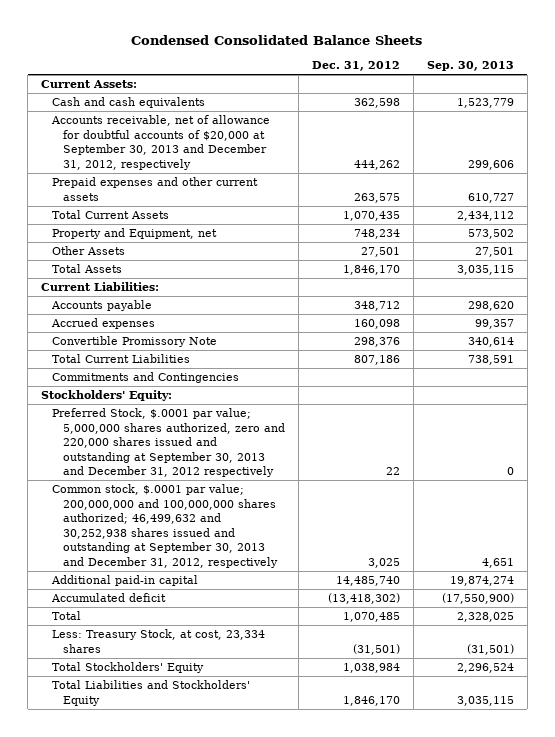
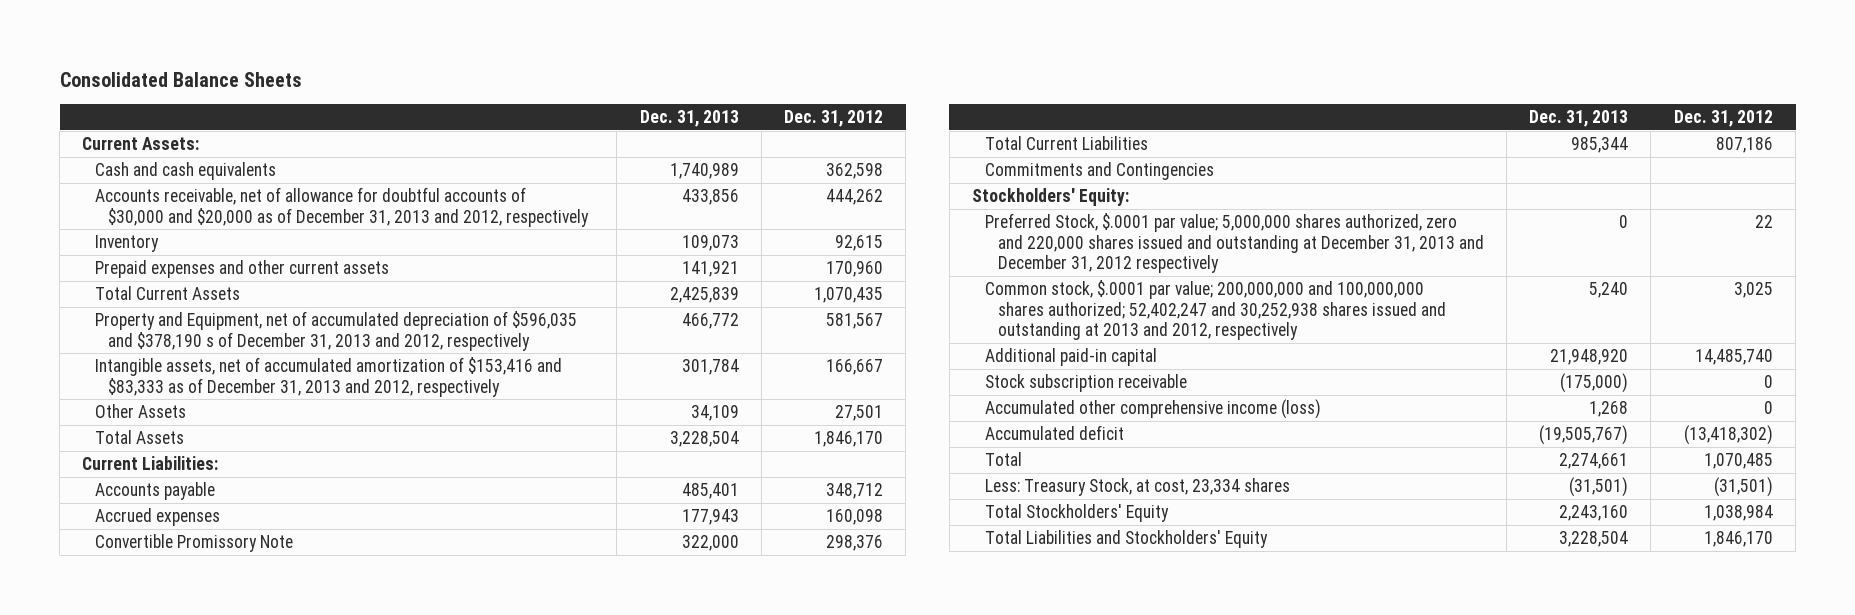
[131,35,423,46] Condensed Consolidated Balance Sheets -> [59,71,302,87] Consolidated Balance Sheets
[426,61,514,72] Sep. 30, 2013 -> none
none -> [639,110,739,128] Dec. 31, 2013
[51,115,271,170] Accounts receivable, net of allowance for doubtful accounts of $20,000 at September 30, 2013 and December 31, 2012, respectively -> [95,187,590,227] Accounts receivable, net of allowance for doubtful accounts of $30,000 and $20,000 as of December 31, 2013 and 2012, respectively
none -> [95,235,160,253] Inventory
[354,192,401,203] 263,575 -> [826,261,884,278] 170,960
[52,228,218,240] Property and Equipment, net -> [95,311,578,351] Property and Equipment, net of accumulated depreciation of $596,035 and $378,190 s of December 31, 2013 and 2012, respectively
[354,229,401,240] 748,234 -> [826,313,884,330] 581,567
none -> [95,357,563,397] Intangible assets, net of accumulated amortization of $153,416 and $83,333 as of December 31, 2013 and 2012, respectively
[52,408,286,478] Preferred Stock, $.0001 par value; 5,000,000 shares authorized, zero and 220,000 shares issued and outstanding at September 30, 2013 and December 31, 2012 respectively -> [984,213,1484,273] Preferred Stock, $.0001 par value; 5,000,000 shares authorized, zero and 220,000 shares issued and outstanding at December 31, 2013 and December 31, 2012 respectively
[52,484,279,568] Common stock, $.0001 par value; 200,000,000 and 100,000,000 shares authorized; 46,499,632 and 30,252,938 shares issued and outstanding at September 30, 2013 and December 31, 2012, respectively -> [984,280,1446,340] Common stock, $.0001 par value; 200,000,000 and 100,000,000 shares authorized; 52,402,247 and 30,252,938 shares issued and outstanding at 2013 and 2012, respectively
none -> [984,374,1187,393] Stock subscription receivable
none -> [984,399,1321,420] Accumulated other comprehensive income (loss)

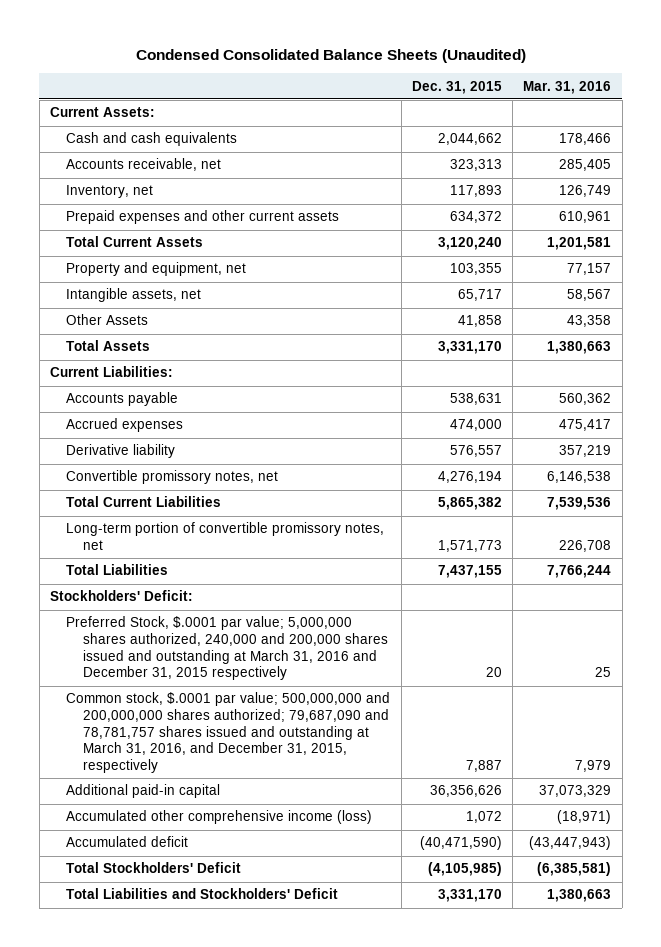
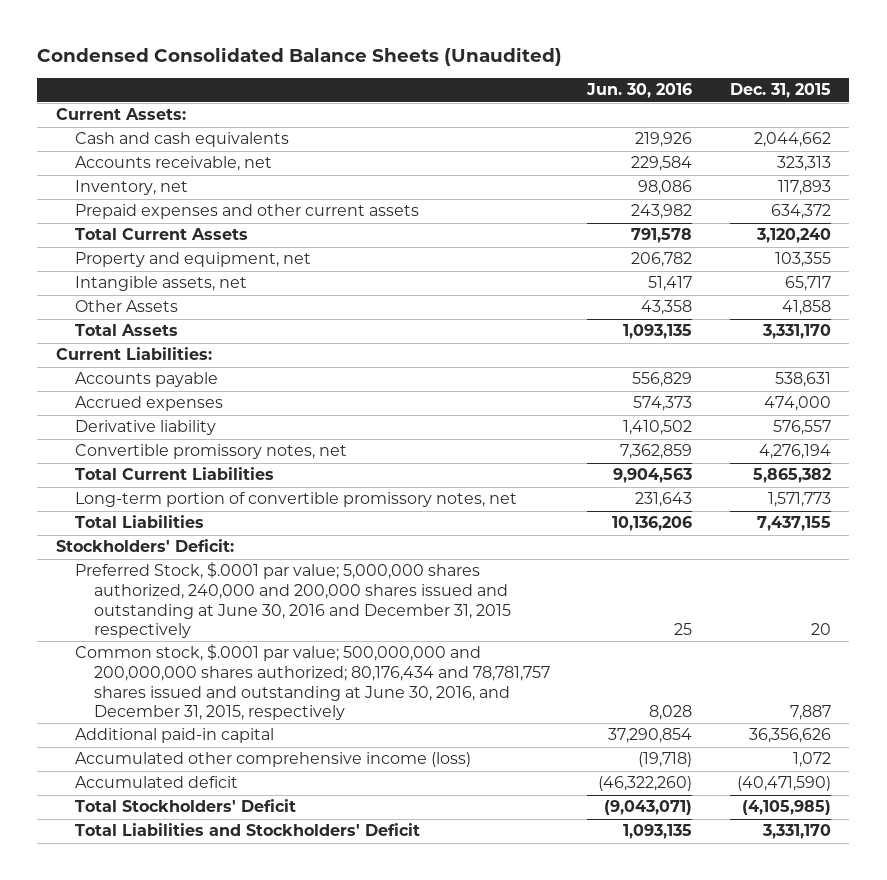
[523,80,612,94] Mar. 31, 2016 -> none
none -> [586,83,693,99] Jun. 30, 2016
[66,616,388,681] Preferred Stock, $.0001 par value; 5,000,000 shares authorized, 240,000 and 200,000 shares issued and outstanding at March 31, 2016 and December 31, 2015 respectively -> [74,562,511,639] Preferred Stock, $.0001 par value; 5,000,000 shares authorized, 240,000 and 200,000 shares issued and outstanding at June 30, 2016 and December 31, 2015 respectively
[66,692,391,773] Common stock, $.0001 par value; 500,000,000 and 200,000,000 shares authorized; 79,687,090 and 78,781,757 shares issued and outstanding at March 31, 2016, and December 31, 2015, respectively -> [74,644,550,721] Common stock, $.0001 par value; 500,000,000 and 200,000,000 shares authorized; 80,176,434 and 78,781,757 shares issued and outstanding at June 30, 2016, and December 31, 2015, respectively

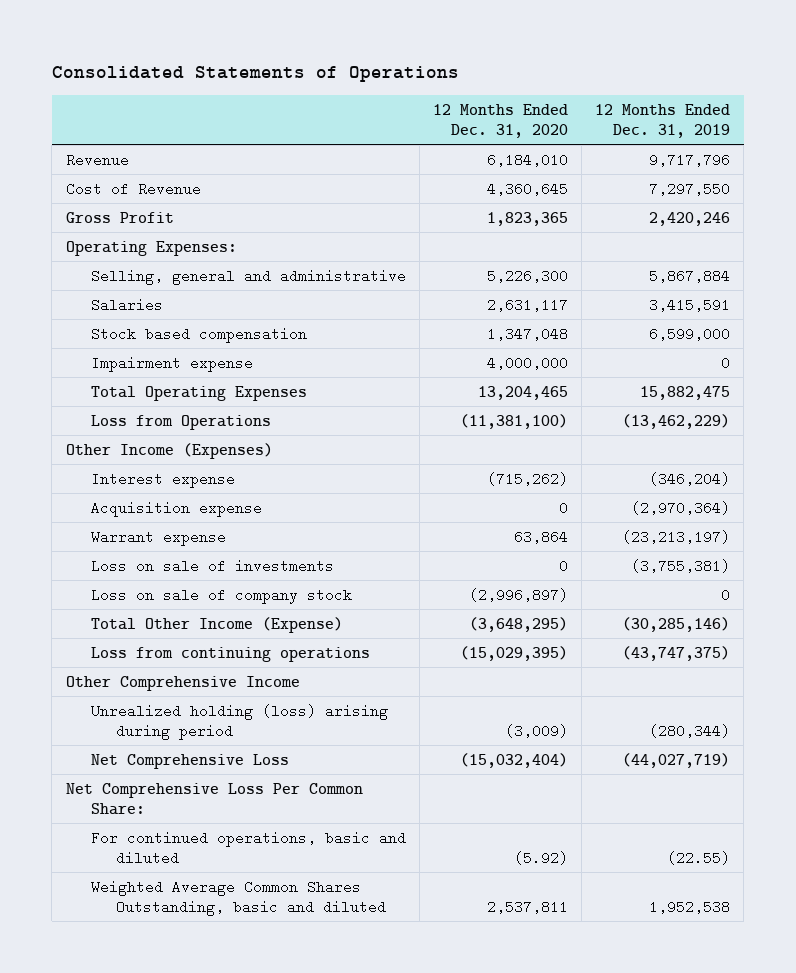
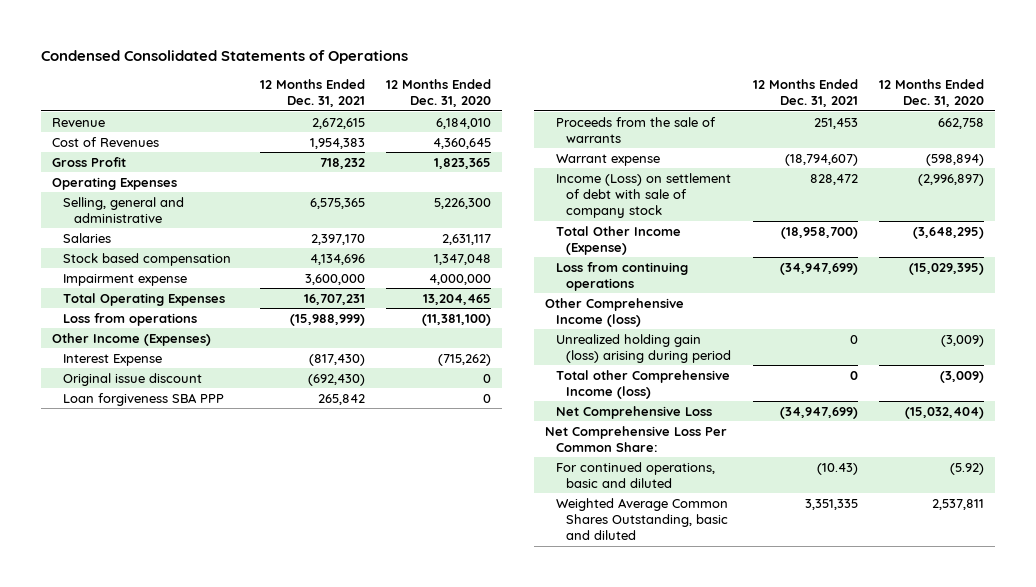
[51,66,459,83] Consolidated Statements of Operations -> [41,50,409,65] Condensed Consolidated Statements of Operations
[595,103,731,138] 12 Months Ended Dec. 31, 2019 -> none
none -> [259,79,365,108] 12 Months Ended Dec. 31, 2021
[65,181,201,196] Cost of Revenue -> [51,136,159,147] Cost of Revenues
[65,240,237,256] Operating Expenses: -> [51,176,177,190] Operating Expenses
[90,414,271,430] Loss from Operations -> [62,312,197,326] Loss from operations
[90,500,262,517] Acquisition expense -> none
[90,558,334,573] Loss on sale of investments -> none
[90,471,235,488] Interest expense -> [62,353,162,366] Interest Expense
none -> [62,372,202,386] Original issue discount
none -> [62,392,224,406] Loan forgiveness SBA PPP
none -> [555,116,716,143] Proceeds from the sale of warrants
[514,529,569,544] 63,864 -> [925,153,984,166] (598,894)
[90,587,352,604] Loss on sale of company stock -> [555,172,731,219] Income (Loss) on settlement of debt with sale of company stock
[65,675,300,691] Other Comprehensive Income -> [544,297,684,327] Other Comprehensive Income (loss)
[90,703,388,741] Unrealized holding (loss) arising during period -> [555,333,732,363] Unrealized holding gain (loss) arising during period
none -> [555,369,730,399] Total other Comprehensive Income (loss)

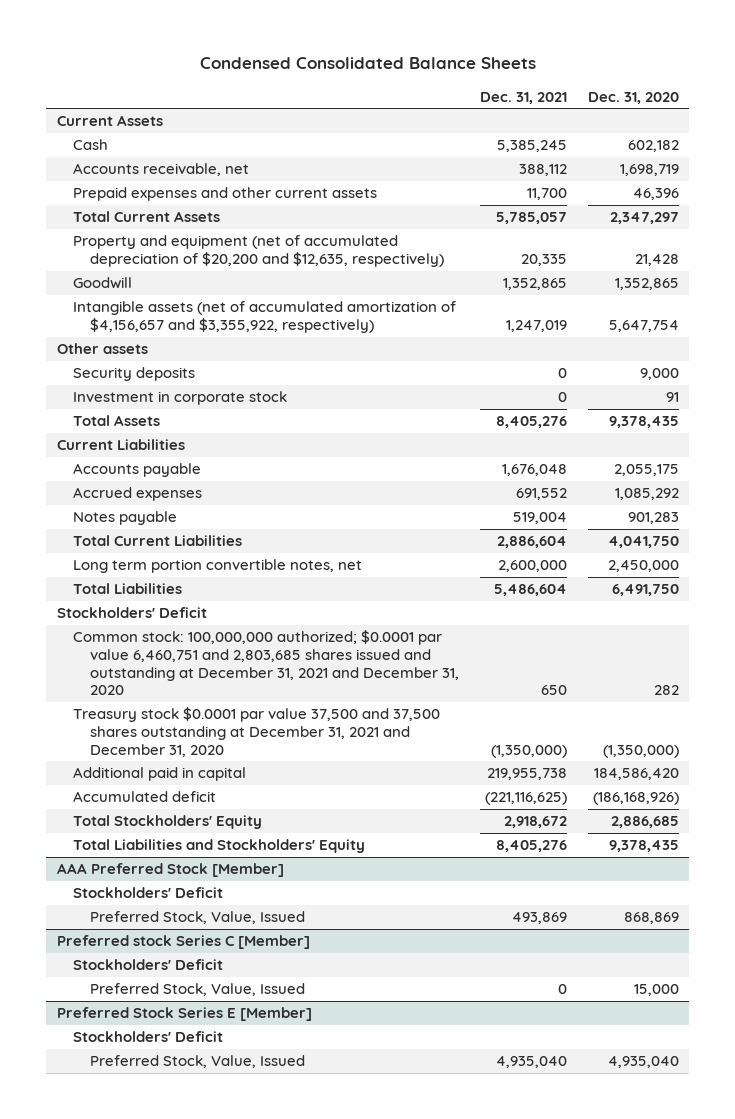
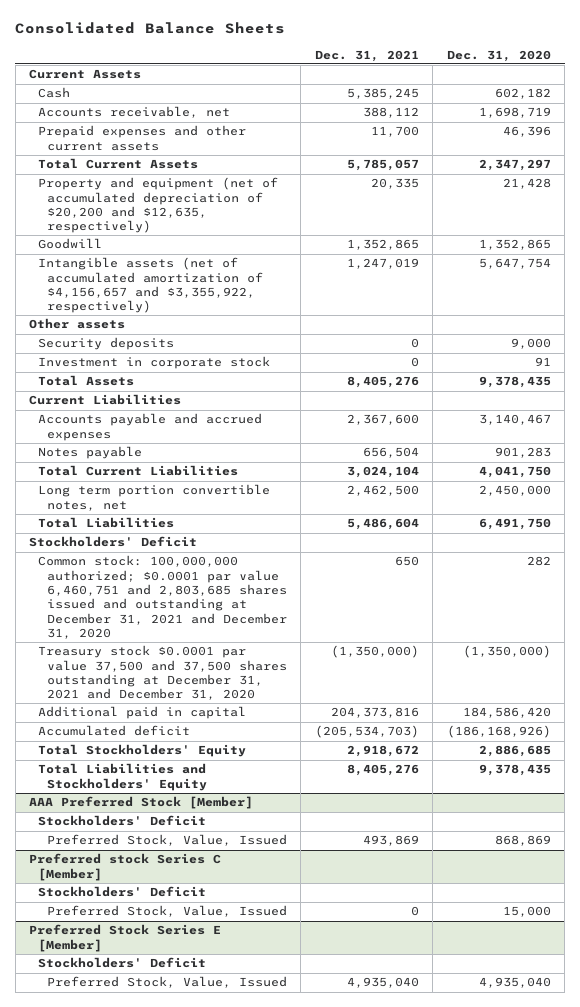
[199,57,536,70] Condensed Consolidated Balance Sheets -> [15,22,286,35] Consolidated Balance Sheets
[73,487,203,502] Accrued expenses -> none
[73,463,202,478] Accounts payable -> [38,413,263,441] Accounts payable and accrued expenses
[501,464,567,477] 1,676,048 -> [346,414,419,426] 2,367,600
[613,464,679,477] 2,055,175 -> [478,414,551,426] 3,140,467
[512,512,567,525] 519,004 -> [362,447,419,459] 656,504
[496,536,567,549] 2,886,604 -> [346,466,419,479] 3,024,104
[497,560,567,573] 2,600,000 -> [346,485,419,497] 2,462,500
[486,768,567,781] 219,955,738 -> [330,707,419,719] 204,373,816
[484,792,567,806] (221,116,625) -> [314,725,419,739] (205,534,703)

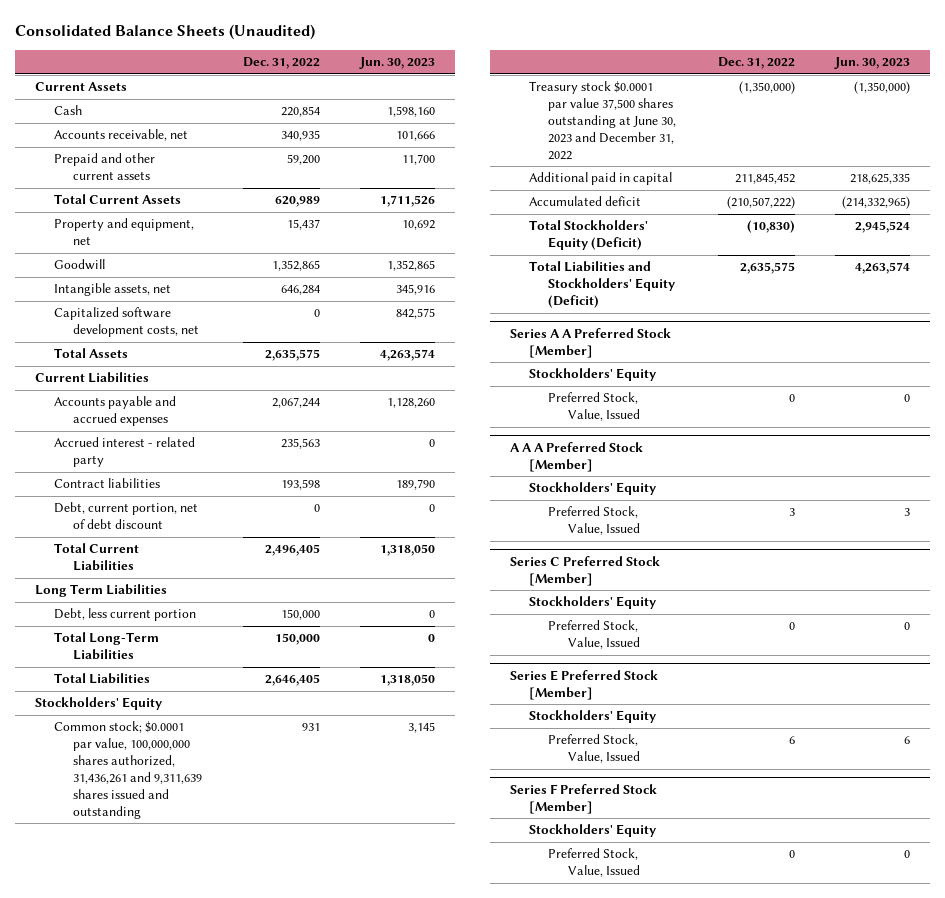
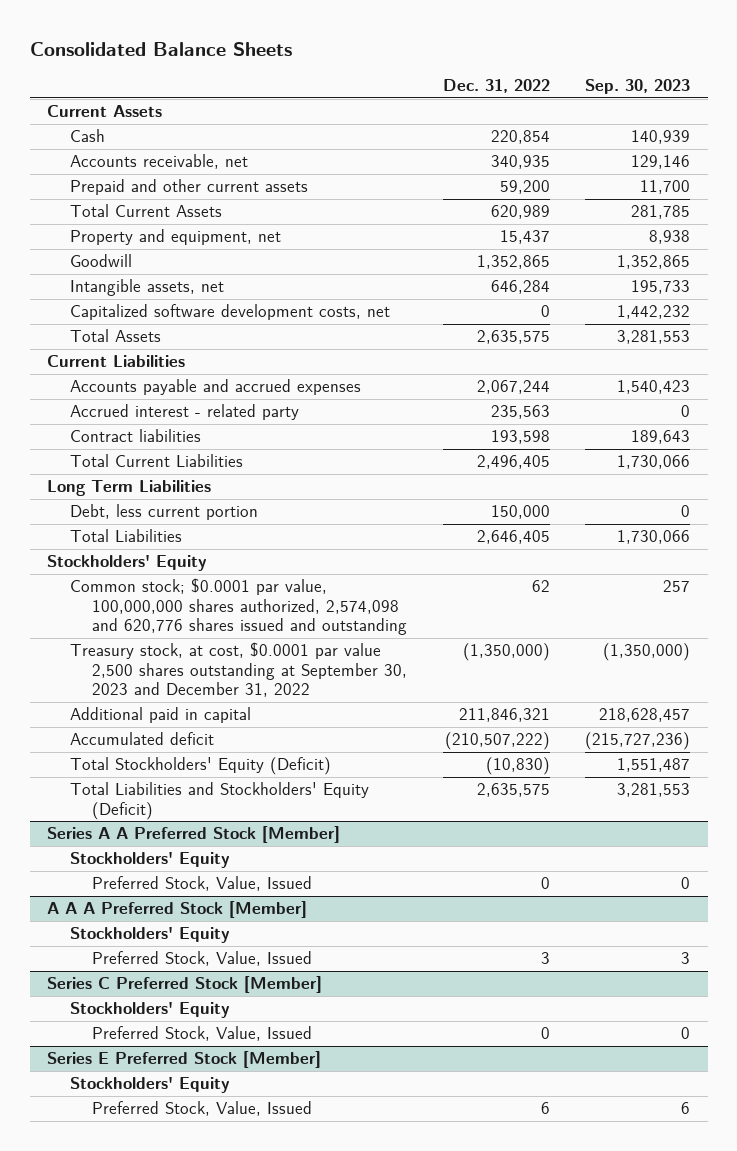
[14,24,315,41] Consolidated Balance Sheets (Unaudited) -> [29,41,292,56] Consolidated Balance Sheets
[359,57,436,70] Jun. 30, 2023 -> none
none -> [584,79,690,95] Sep. 30, 2023
[54,502,199,530] Debt, current portion, net of debt discount -> none
[54,632,160,661] Total Long-Term Liabilities -> none
[54,721,203,819] Common stock; $0.0001 par value, 100,000,000 shares authorized, 31,436,261 and 9,311,639 shares issued and outstanding -> [69,578,408,636] Common stock; $0.0001 par value, 100,000,000 shares authorized, 2,574,098 and 620,776 shares issued and outstanding
[301,723,320,732] 931 -> [531,580,550,593] 62
[529,81,677,160] Treasury stock $0.0001 par value 37,500 shares outstanding at June 30, 2023 and December 31, 2022 -> [69,642,408,698] Treasury stock, at cost, $0.0001 par value 2,500 shares outstanding at September 30, 2023 and December 31, 2022
[734,173,795,185] 211,845,452 -> [458,708,550,723] 211,846,321
[509,783,657,814] Series F Preferred Stock [Member] -> none
[529,824,657,838] Stockholders' Equity -> none
[548,848,640,878] Preferred Stock, Value, Issued -> none

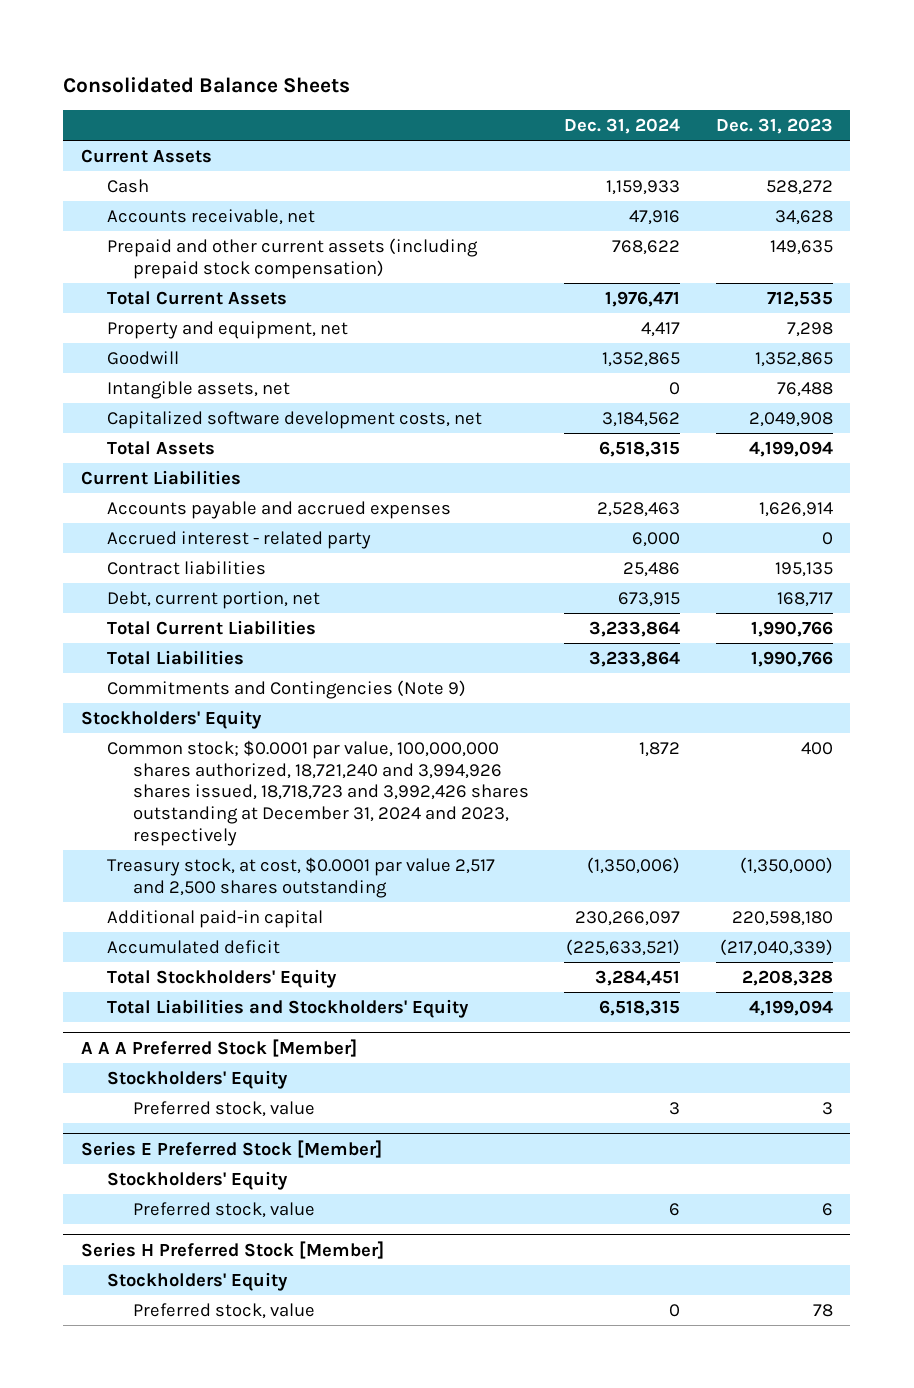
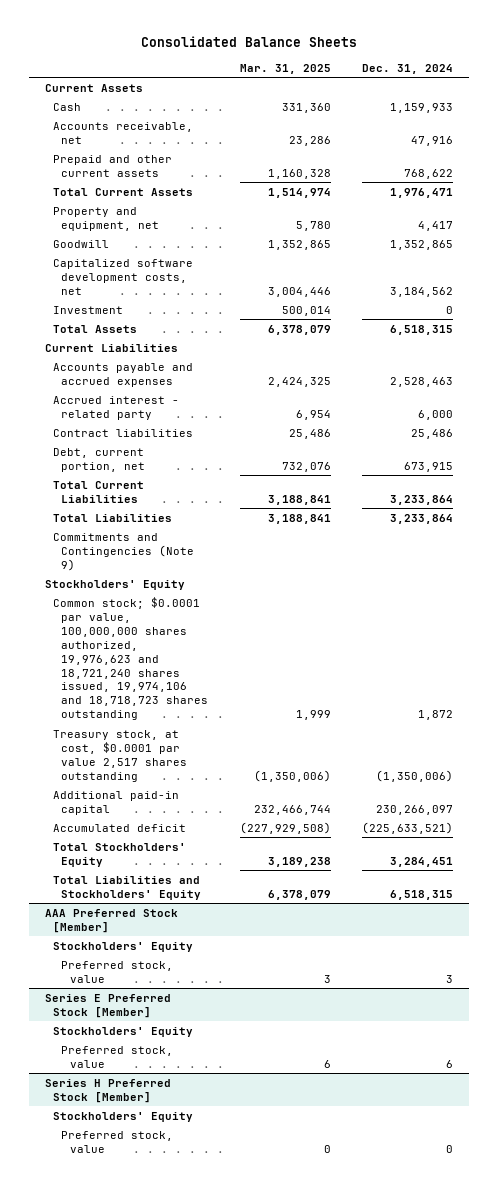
[715,117,833,134] Dec. 31, 2023 -> none
none -> [239,63,331,74] Mar. 31, 2025
[106,237,478,279] Prepaid and other current assets (including prepaid stock compensation) -> [53,154,173,177] Prepaid and other current assets
[106,380,290,399] Intangible assets, net -> none
none -> [53,305,124,314] Investment
[106,739,529,846] Common stock; $0.0001 par value, 100,000,000 shares authorized, 18,721,240 and 3,994,926 shares issued, 18,718,723 and 3,992,426 shares outstanding at December 31, 2024 and 2023, respectively -> [53,596,209,721] Common stock; $0.0001 par value, 100,000,000 shares authorized, 19,976,623 and 18,721,240 shares issued, 19,974,106 and 18,718,723 shares outstanding
[106,856,495,898] Treasury stock, at cost, $0.0001 par value 2,517 and 2,500 shares outstanding -> [53,729,188,782] Treasury stock, at cost, $0.0001 par value 2,517 shares outstanding
[80,1038,357,1057] A A A Preferred Stock [Member] -> [44,908,178,933] AAA Preferred Stock [Member]

